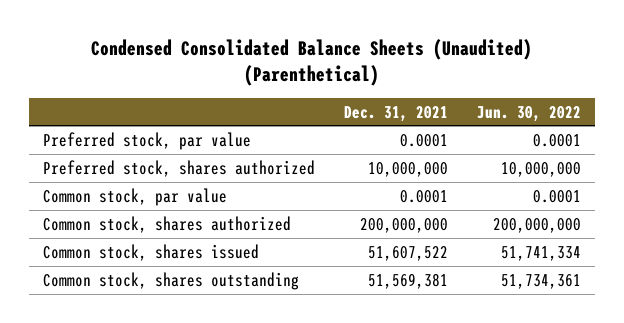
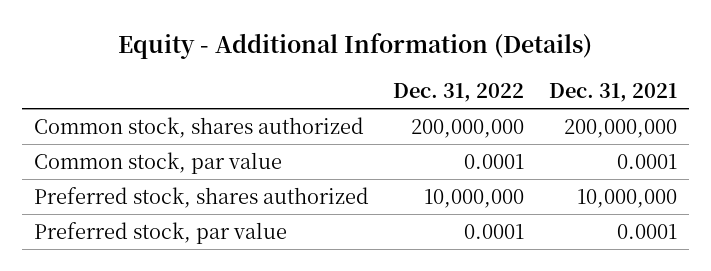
[90,38,532,87] Condensed Consolidated Balance Sheets (Unaudited) (Parenthetical) -> [118,32,593,59] Equity - Additional Information (Details)
[476,105,581,122] Jun. 30, 2022 -> none
none -> [393,82,525,102] Dec. 31, 2022
[42,243,259,261] Common stock, shares issued -> none
[42,271,299,290] Common stock, shares outstanding -> none
[42,187,227,206] Common stock, par value -> [34,151,283,174] Common stock, par value
[42,159,315,177] Preferred stock, shares authorized -> [34,186,370,208] Preferred stock, shares authorized
[42,131,251,150] Preferred stock, par value -> [34,221,288,244] Preferred stock, par value

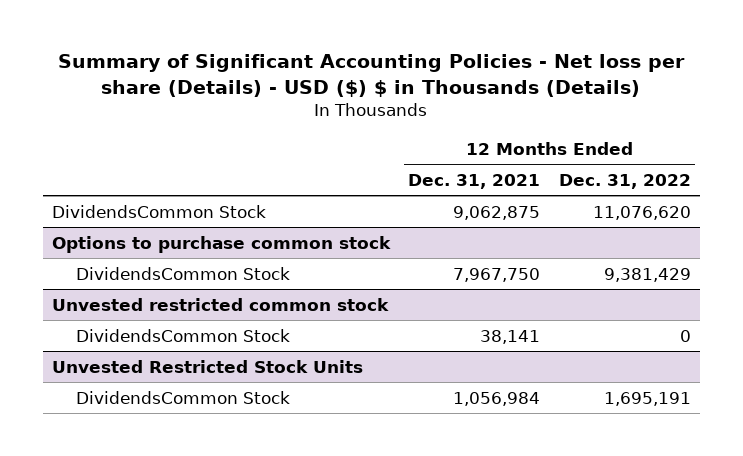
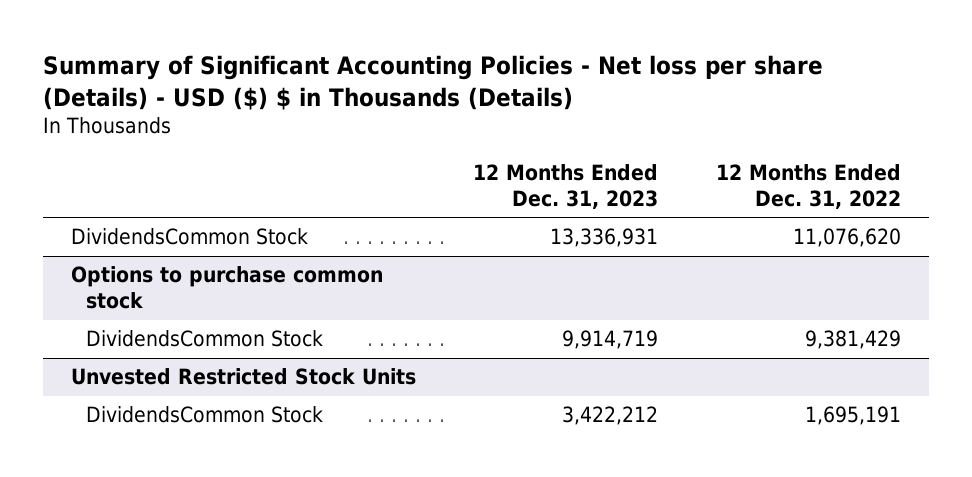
[408,173,541,189] Dec. 31, 2021 -> none
none -> [473,163,659,209] 12 Months Ended Dec. 31, 2023
[51,297,389,311] Unvested restricted common stock -> none
[76,328,291,342] DividendsCommon Stock -> none

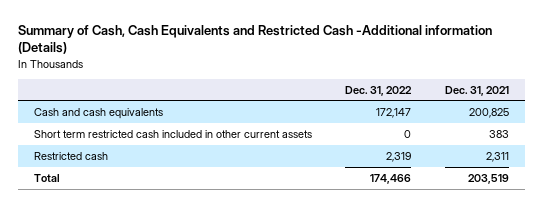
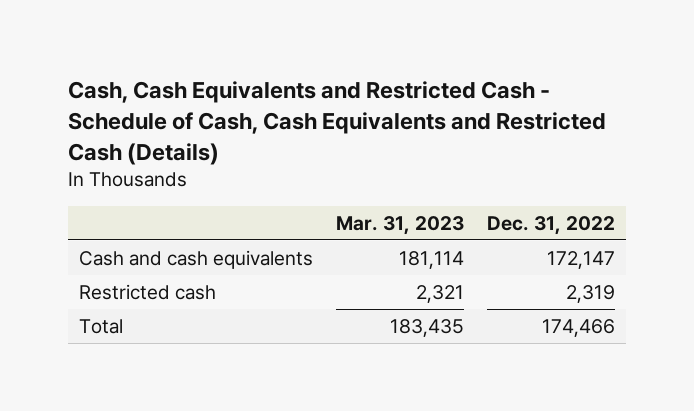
[17,24,492,55] Summary of Cash, Cash Equivalents and Restricted Cash -Additional information (Details) -> [67,81,606,165] Cash, Cash Equivalents and Restricted Cash - Schedule of Cash, Cash Equivalents and Restricted Cash (Details)
[444,85,509,96] Dec. 31, 2021 -> none
none -> [336,215,465,235] Mar. 31, 2023
[34,129,313,138] Short term restricted cash included in other current assets -> none

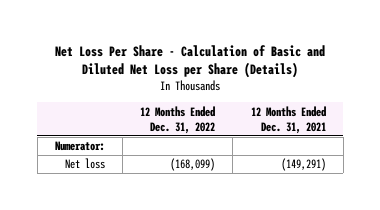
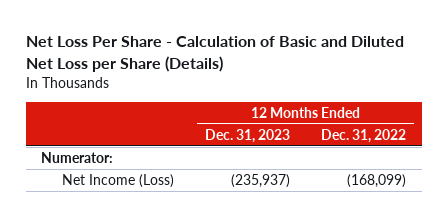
[250,105,326,134] 12 Months Ended Dec. 31, 2021 -> none
none -> [204,128,290,143] Dec. 31, 2023
[65,158,106,170] Net loss -> [61,173,174,188] Net Income (Loss)

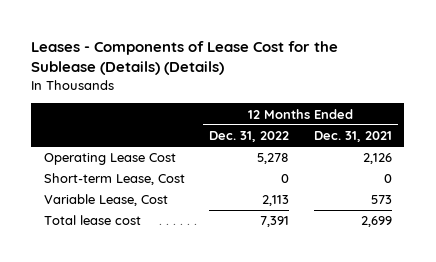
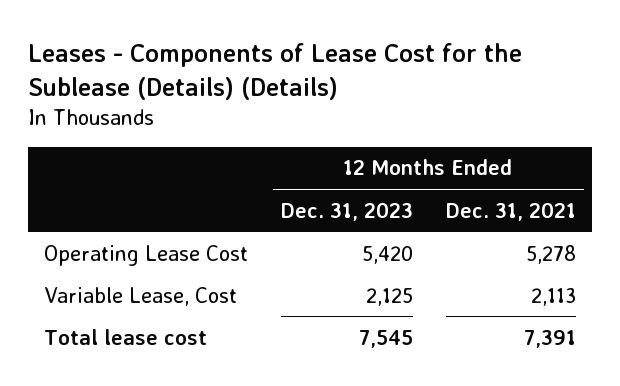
[209,131,290,143] Dec. 31, 2022 -> none
none -> [281,201,414,221] Dec. 31, 2023
[43,173,185,186] Short-term Lease, Cost -> none
[363,153,393,165] 2,126 -> [525,244,576,264] 5,278
[371,195,393,205] 573 -> [530,287,576,306] 2,113
[361,216,393,228] 2,699 -> [523,329,576,348] 7,391

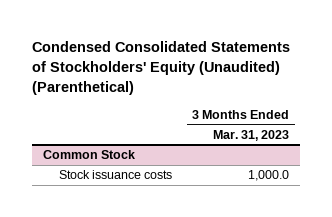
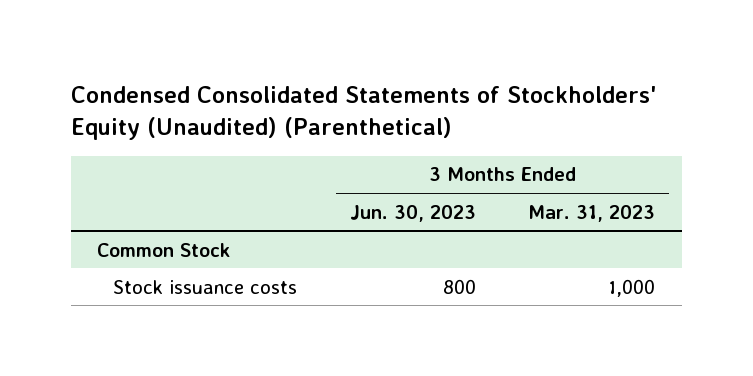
none -> [349,204,476,222] Jun. 30, 2023
[248,170,290,182] 1,000.0 -> [608,278,656,297] 1,000

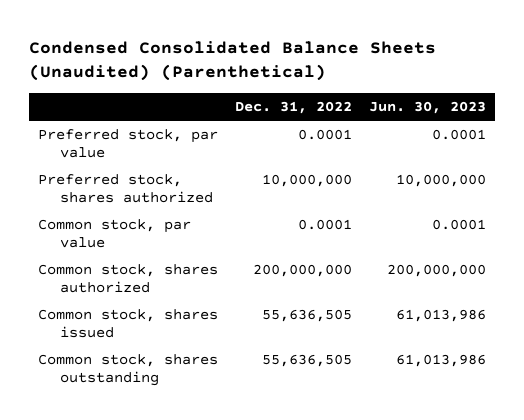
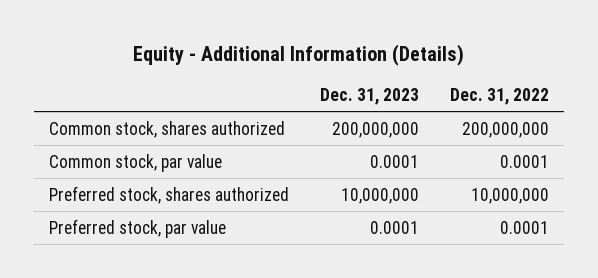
[29,41,437,82] Condensed Consolidated Balance Sheets (Unaudited) (Parenthetical) -> [133,43,465,66] Equity - Additional Information (Details)
[368,101,486,115] Jun. 30, 2023 -> none
none -> [320,87,420,105] Dec. 31, 2023
[37,309,218,339] Common stock, shares issued -> none
[37,354,218,387] Common stock, shares outstanding -> none
[37,219,191,249] Common stock, par value -> [49,153,223,172] Common stock, par value
[37,174,213,204] Preferred stock, shares authorized -> [49,185,290,204] Preferred stock, shares authorized
[37,129,218,159] Preferred stock, par value -> [49,218,227,238] Preferred stock, par value

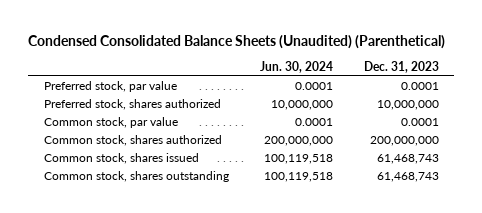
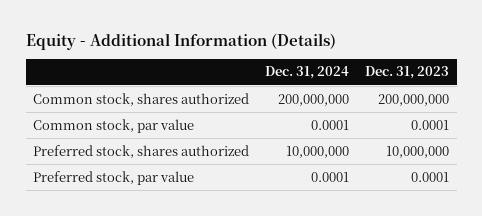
[28,35,446,50] Condensed Consolidated Balance Sheets (Unaudited) (Parenthetical) -> [25,32,336,50] Equity - Additional Information (Details)
[259,60,333,73] Jun. 30, 2024 -> none
none -> [265,66,350,80] Dec. 31, 2024
[43,153,199,165] Common stock, shares issued -> none
[43,171,229,183] Common stock, shares outstanding -> none
[43,117,178,129] Common stock, par value -> [33,118,195,133] Common stock, par value
[43,99,221,111] Preferred stock, shares authorized -> [33,144,250,158] Preferred stock, shares authorized
[43,81,177,93] Preferred stock, par value -> [33,170,195,185] Preferred stock, par value

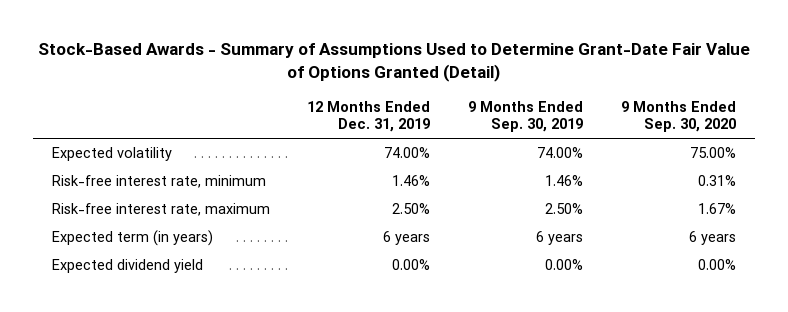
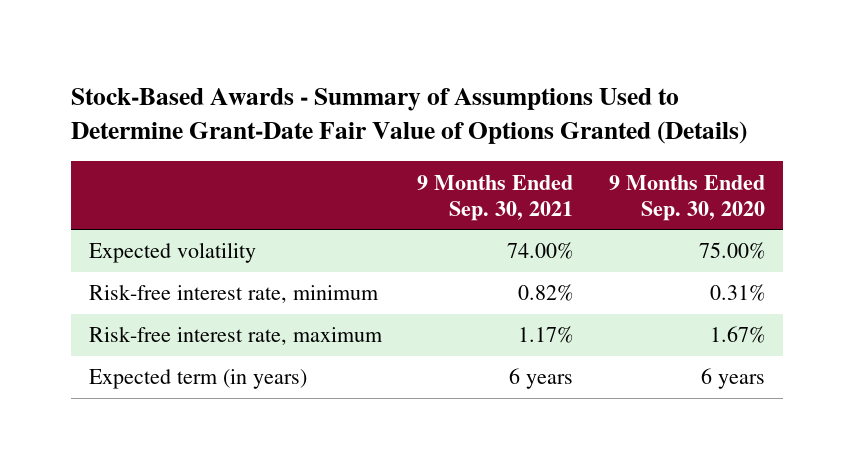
[37,43,750,83] Stock-Based Awards - Summary of Assumptions Used to Determine Grant-Date Fair Value of Options Granted (Detail) -> [70,88,747,145] Stock-Based Awards - Summary of Assumptions Used to Determine Grant-Date Fair Value of Options Granted (Details)
[307,101,431,133] 12 Months Ended Dec. 31, 2019 -> none
[468,101,584,133] 9 Months Ended Sep. 30, 2019 -> none
none -> [417,174,574,221] 9 Months Ended Sep. 30, 2021
[51,259,203,274] Expected dividend yield -> none

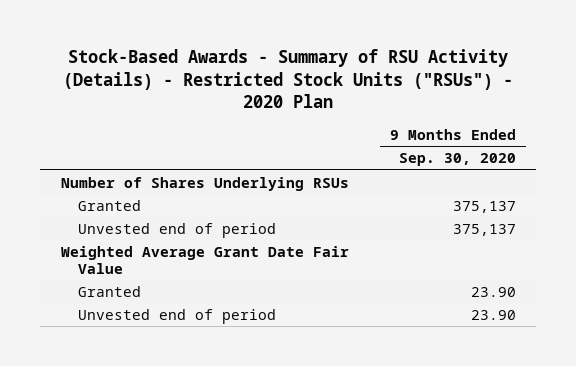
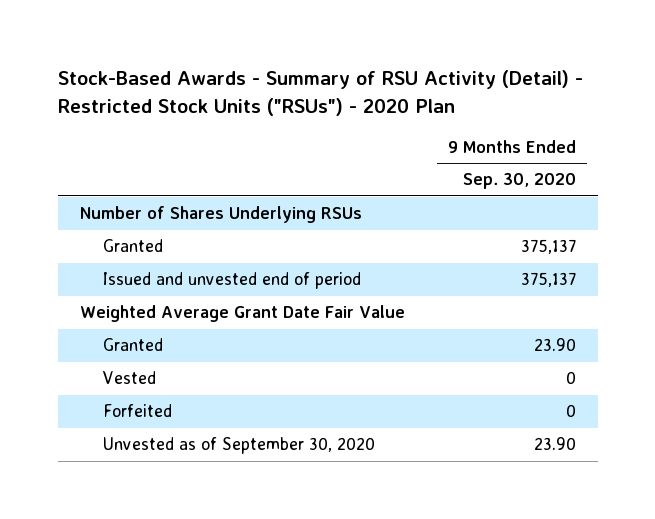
[63,48,514,109] Stock-Based Awards - Summary of RSU Activity (Details) - Restricted Stock Units ("RSUs") - 2020 Plan -> [57,70,583,116] Stock-Based Awards - Summary of RSU Activity (Detail) - Restricted Stock Units ("RSUs") - 2020 Plan
[78,222,277,238] Unvested end of period -> [103,272,362,290] Issued and unvested end of period
none -> [103,371,157,385] Vested
none -> [103,404,173,418] Forfeited
[78,308,277,324] Unvested end of period -> [103,437,376,455] Unvested as of September 30, 2020

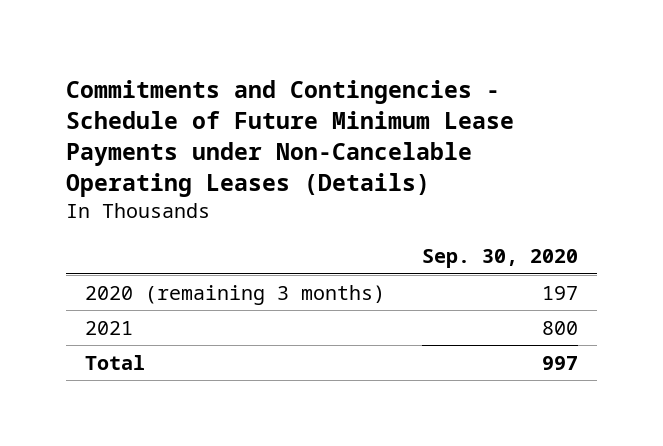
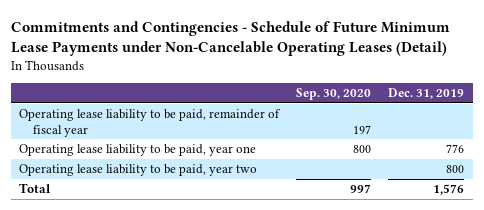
[66,79,515,198] Commitments and Contingencies - Schedule of Future Minimum Lease Payments under Non-Cancelable Operating Leases (Details) -> [10,20,450,57] Commitments and Contingencies - Schedule of Future Minimum Lease Payments under Non-Cancelable Operating Leases (Detail)
none -> [388,88,465,100] Dec. 31, 2019
[85,284,386,305] 2020 (remaining 3 months) -> [19,109,282,137] Operating lease liability to be paid, remainder of fiscal year
[85,320,134,335] 2021 -> [19,144,257,157] Operating lease liability to be paid, year one
none -> [19,164,258,177] Operating lease liability to be paid, year two

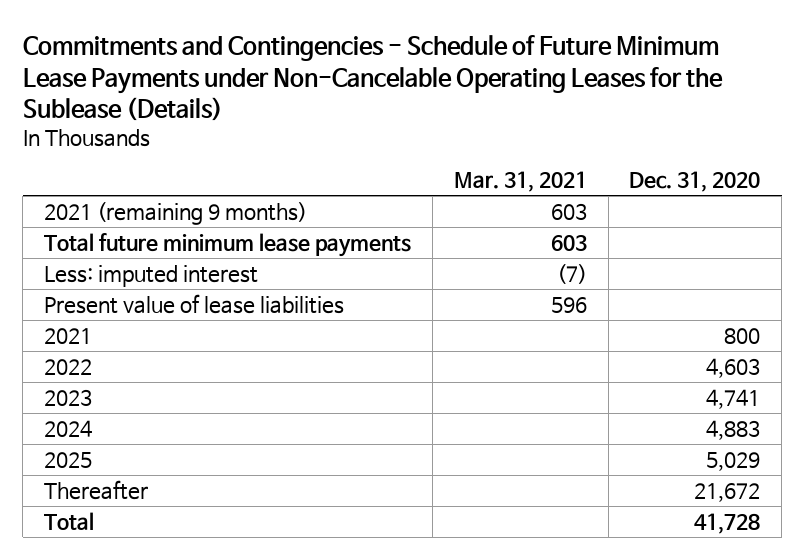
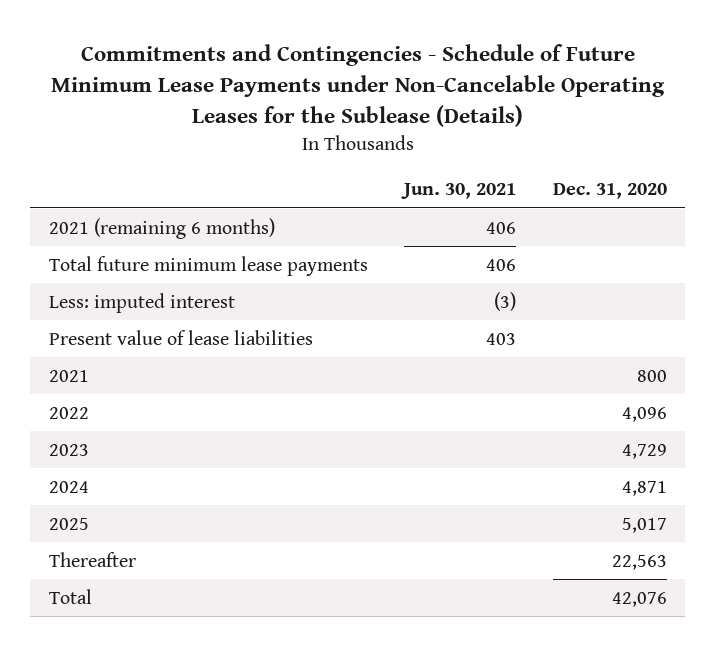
[453,171,587,193] Mar. 31, 2021 -> none
none -> [401,183,517,200] Jun. 30, 2021
[43,201,307,225] 2021 (remaining 9 months) -> [48,217,275,239] 2021 (remaining 6 months)
[706,357,761,378] 4,603 -> [622,406,668,422] 4,096
[706,388,761,409] 4,741 -> [622,443,668,459] 4,729
[706,419,761,440] 4,883 -> [622,480,668,496] 4,871
[706,451,761,471] 5,029 -> [622,517,668,533] 5,017
[694,482,761,502] 21,672 -> [612,554,668,570] 22,563
[694,512,761,534] 41,728 -> [612,591,668,607] 42,076

